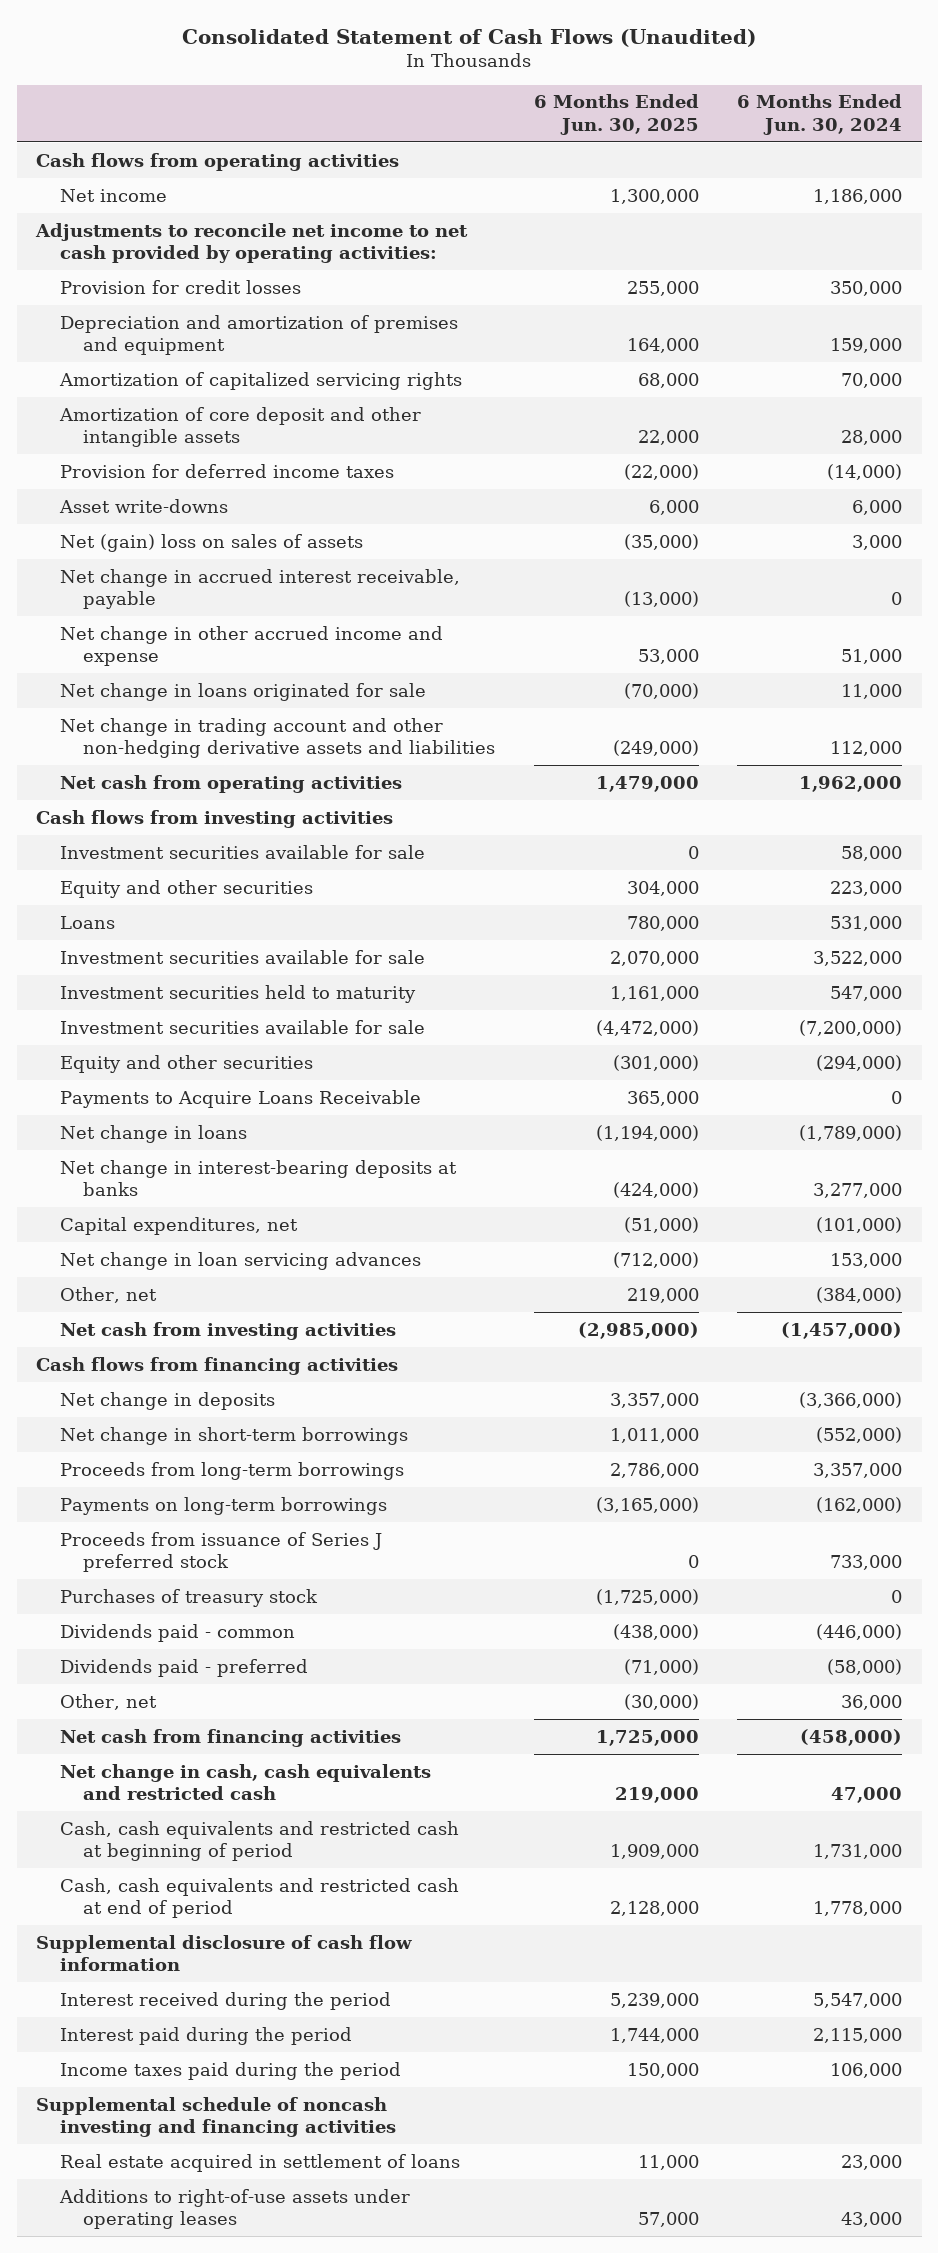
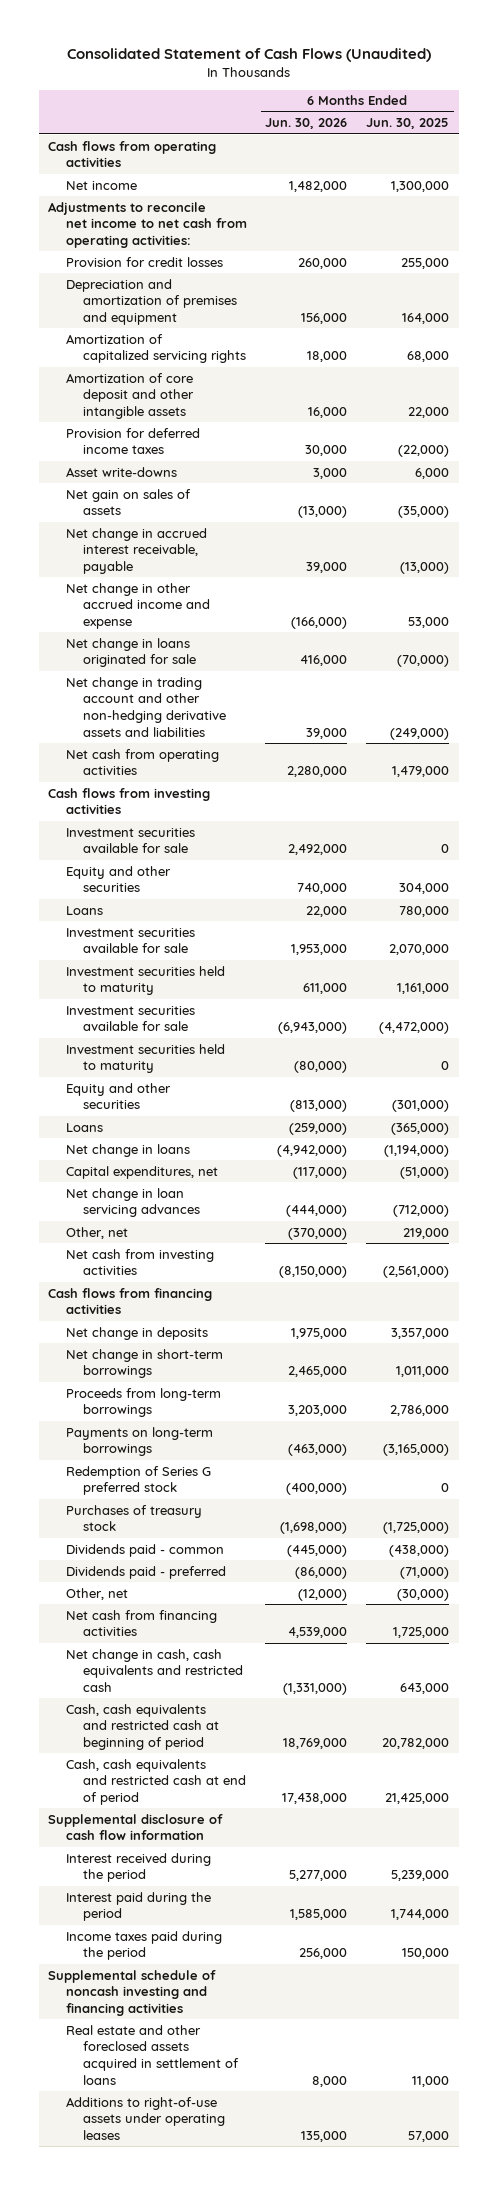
[737,94,903,135] 6 Months Ended Jun. 30, 2024 -> none
none -> [265,118,348,130] Jun. 30, 2026
[34,222,468,264] Adjustments to reconcile net income to net cash provided by operating activities: -> [48,201,247,249] Adjustments to reconcile net income to net cash from operating activities:
[59,533,363,552] Net (gain) loss on sales of assets -> [65,488,191,516] Net gain on sales of assets
none -> [65,1043,225,1074] Investment securities held to maturity
[59,1089,421,1108] Payments to Acquire Loans Receivable -> [65,1122,103,1132] Loans
[626,1090,699,1106] 365,000 -> [391,1122,450,1135] (365,000)
[59,1159,457,1197] Net change in interest-bearing deposits at banks -> none
[577,1321,699,1339] (2,985,000) -> [383,1266,450,1279] (2,561,000)
[59,1531,382,1573] Proceeds from issuance of Series J preferred stock -> none
none -> [65,1465,211,1496] Redemption of Series G preferred stock
[614,1787,699,1804] 219,000 -> [400,1683,450,1695] 643,000
[609,1844,699,1860] 1,909,000 -> [382,1738,450,1750] 20,782,000
[609,1901,699,1917] 2,128,000 -> [385,1793,450,1805] 21,425,000
[59,2153,460,2172] Real estate acquired in settlement of loans -> [65,2024,239,2085] Real estate and other foreclosed assets acquired in settlement of loans

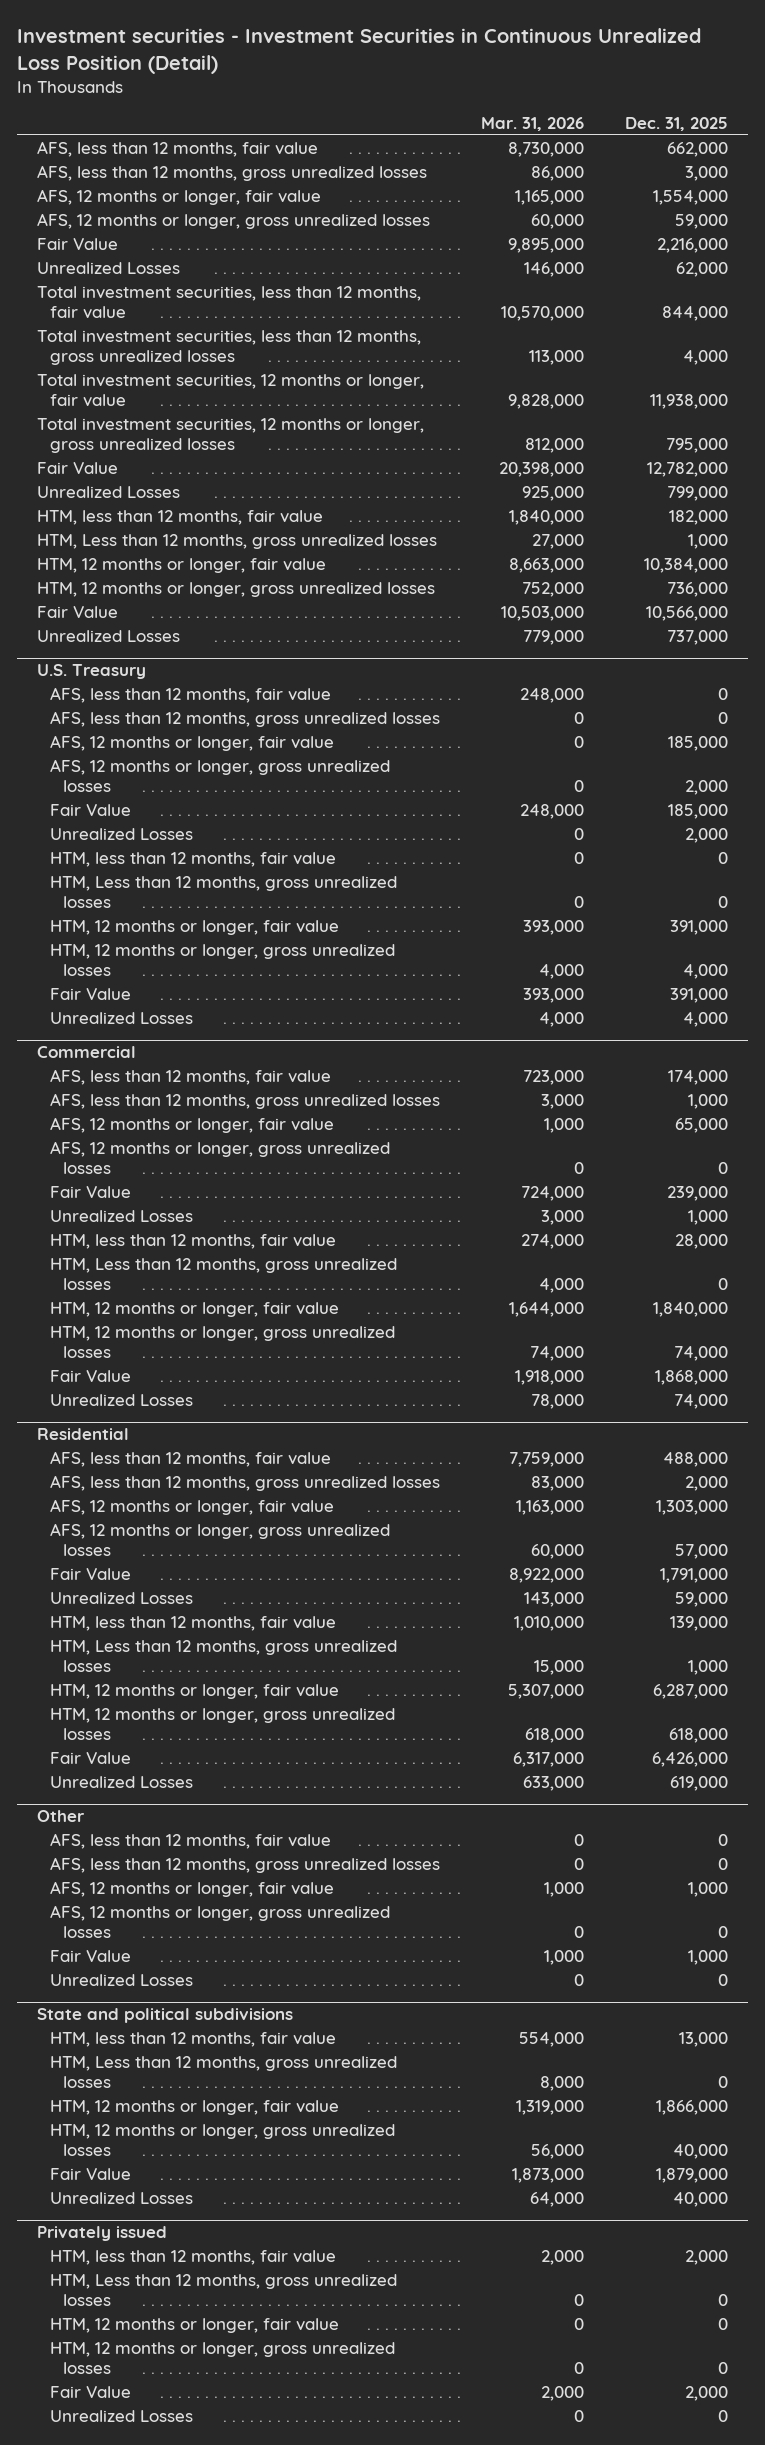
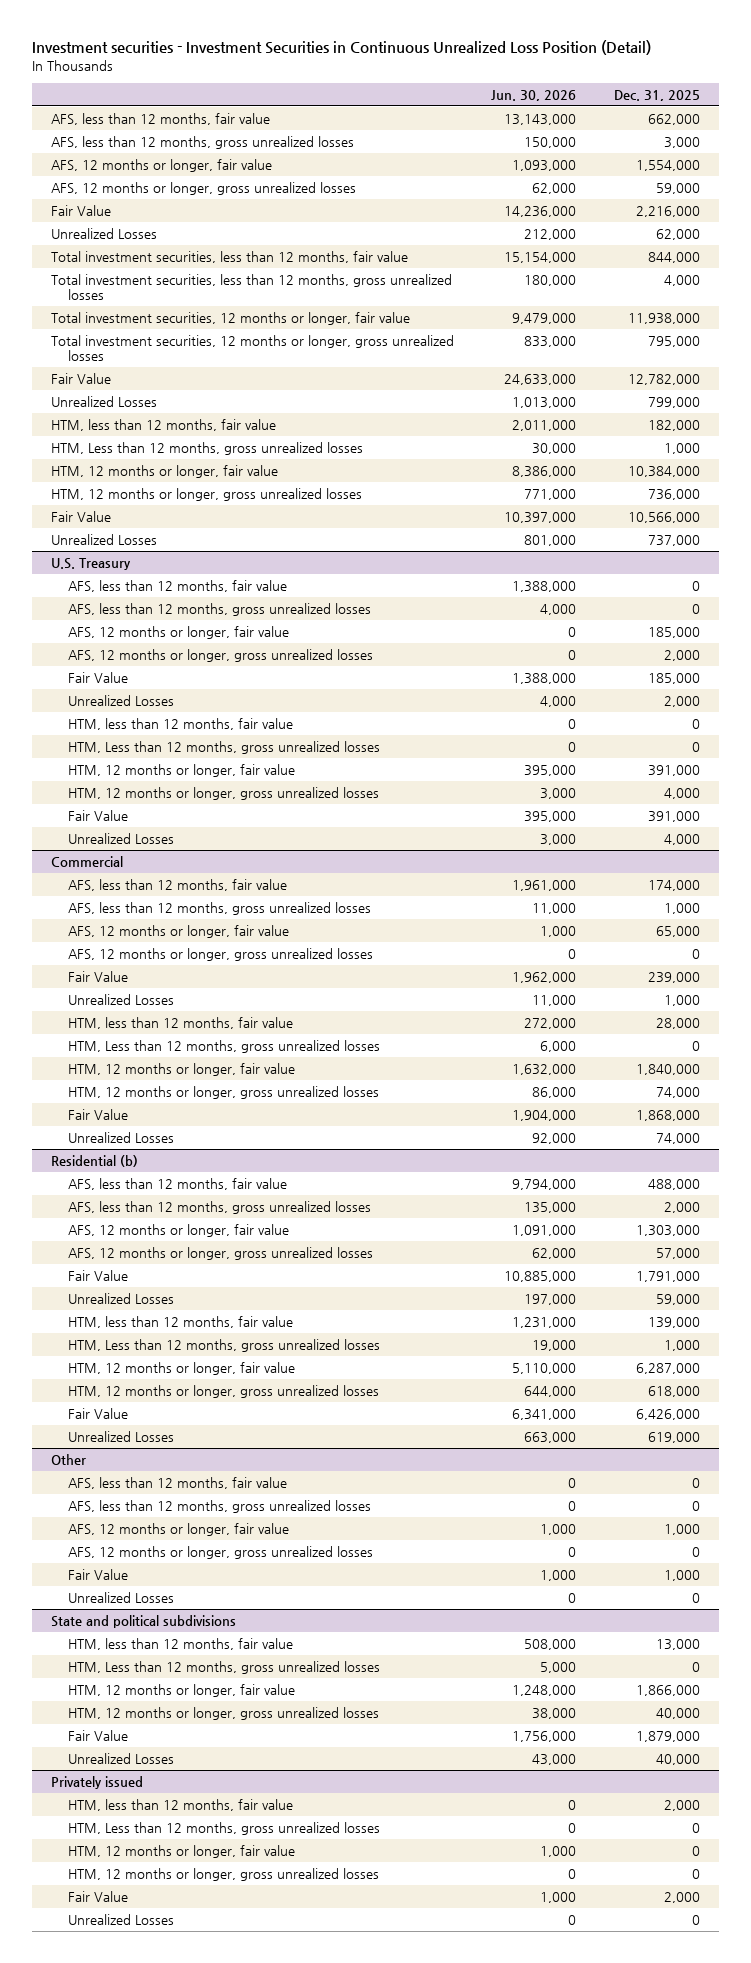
[481,116,585,131] Mar. 31, 2026 -> none
none -> [491,90,577,102] Jun. 30, 2026
[36,1428,129,1441] Residential -> [50,1154,138,1167] Residential (b)

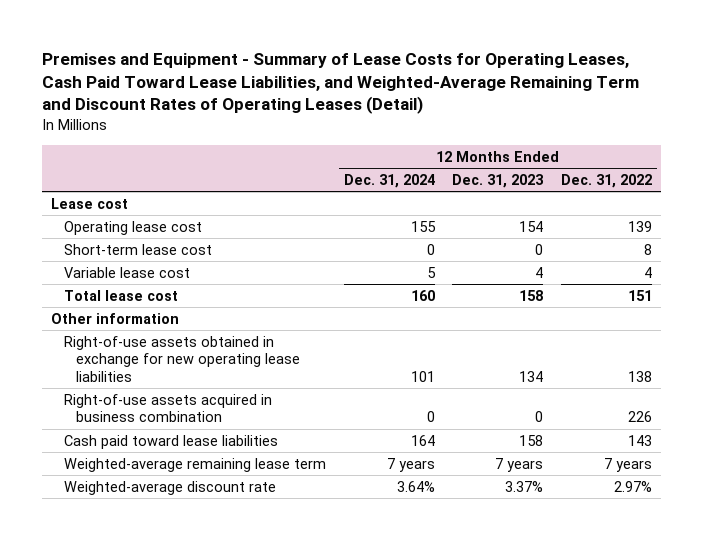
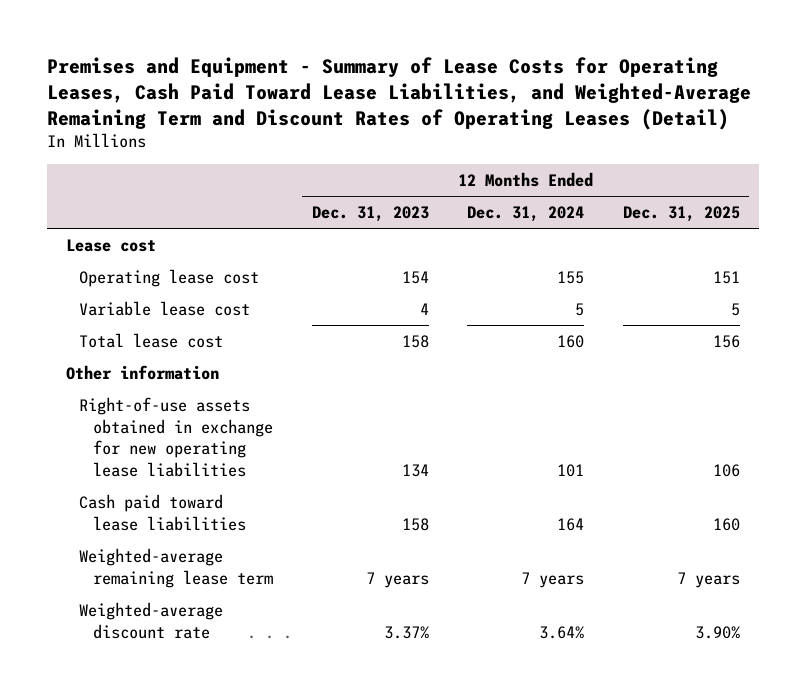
[561,173,653,188] Dec. 31, 2022 -> none
none -> [622,206,740,223] Dec. 31, 2025
[63,243,212,255] Short-term lease cost -> none
[63,393,272,423] Right-of-use assets acquired in business combination -> none

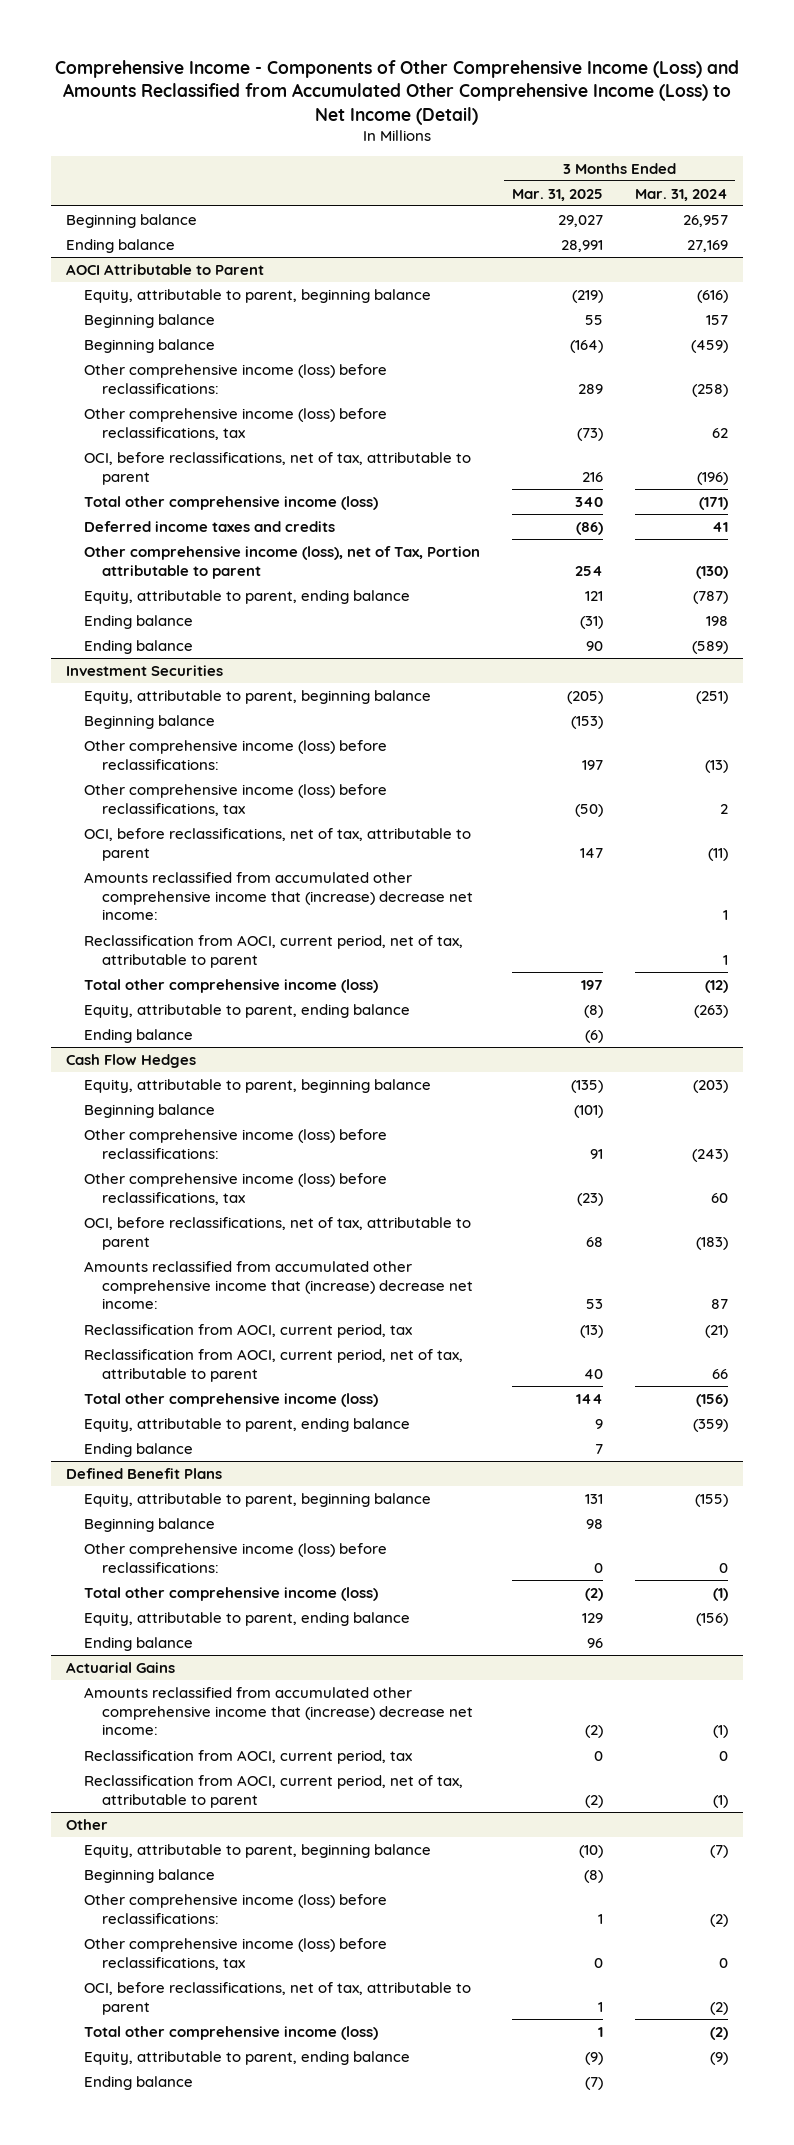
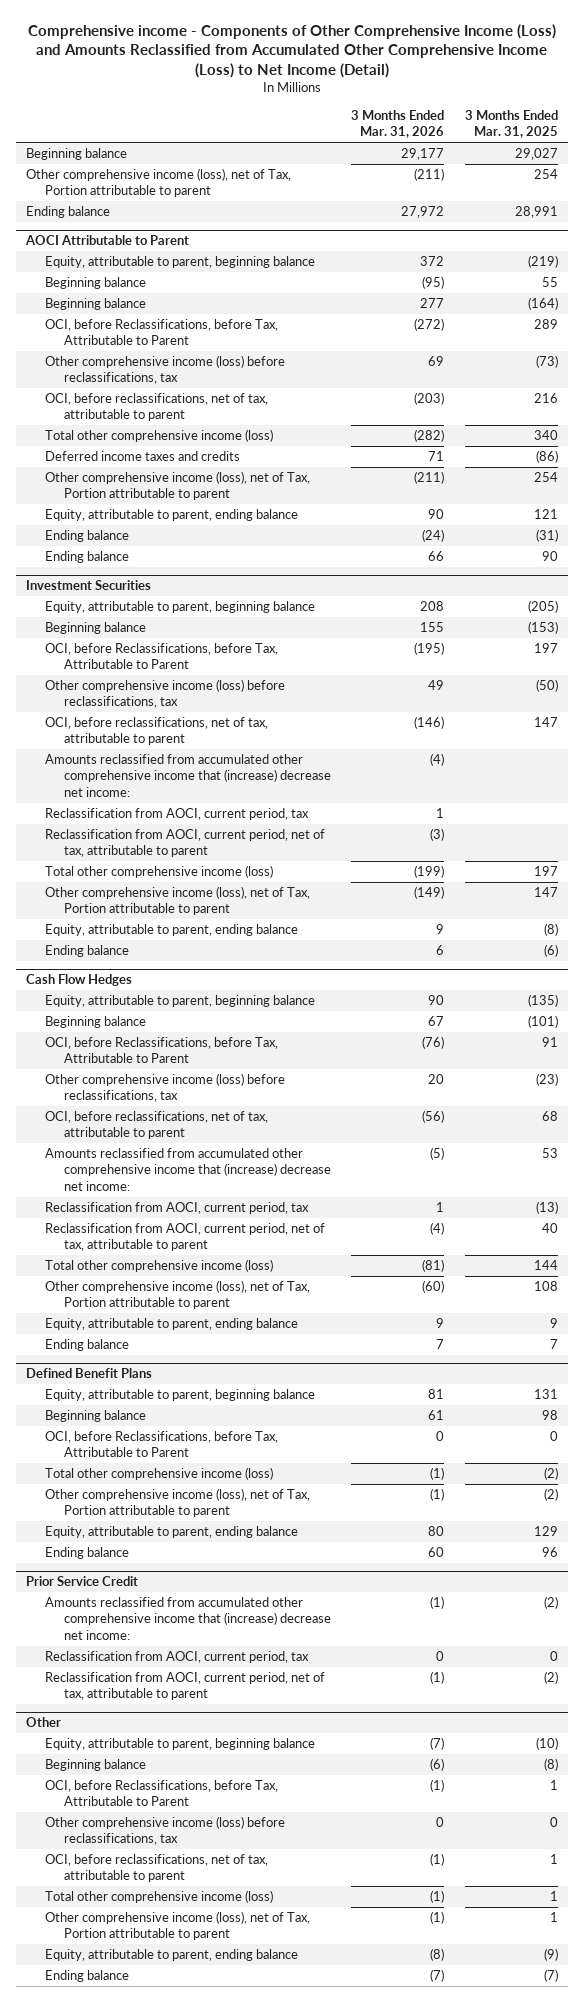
[55,60,740,125] Comprehensive Income - Components of Other Comprehensive Income (Loss) and Amounts Reclassified from Accumulated Other Comprehensive Income (Loss) to Net Income (Detail) -> [28,23,557,79] Comprehensive income - Components of Other Comprehensive Income (Loss) and Amounts Reclassified from Accumulated Other Comprehensive Income (Loss) to Net Income (Detail)
[634,188,728,201] Mar. 31, 2024 -> none
none -> [351,109,445,139] 3 Months Ended Mar. 31, 2026
none -> [26,168,292,198] Other comprehensive income (loss), net of Tax, Portion attributable to parent
[84,363,388,394] Other comprehensive income (loss) before reclassifications: -> [45,319,279,346] OCI, before Reclassifications, before Tax, Attributable to Parent
[84,739,388,770] Other comprehensive income (loss) before reclassifications: -> [45,643,279,670] OCI, before Reclassifications, before Tax, Attributable to Parent
none -> [45,808,310,821] Reclassification from AOCI, current period, tax
none -> [45,886,311,916] Other comprehensive income (loss), net of Tax, Portion attributable to parent
[84,1128,388,1159] Other comprehensive income (loss) before reclassifications: -> [45,1037,279,1064] OCI, before Reclassifications, before Tax, Attributable to Parent
none -> [45,1280,311,1310] Other comprehensive income (loss), net of Tax, Portion attributable to parent
[84,1542,388,1573] Other comprehensive income (loss) before reclassifications: -> [45,1431,279,1458] OCI, before Reclassifications, before Tax, Attributable to Parent
none -> [45,1488,311,1518] Other comprehensive income (loss), net of Tax, Portion attributable to parent
[66,1661,176,1673] Actuarial Gains -> none
none -> [26,1576,139,1587] Prior Service Credit
[84,1893,388,1924] Other comprehensive income (loss) before reclassifications: -> [45,1780,279,1807] OCI, before Reclassifications, before Tax, Attributable to Parent
none -> [45,1911,311,1941] Other comprehensive income (loss), net of Tax, Portion attributable to parent

